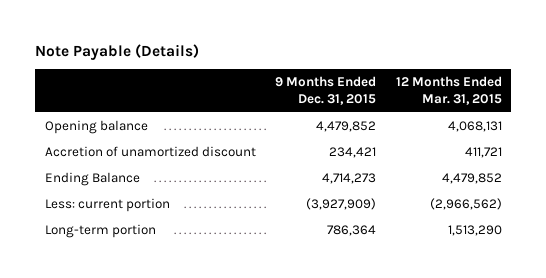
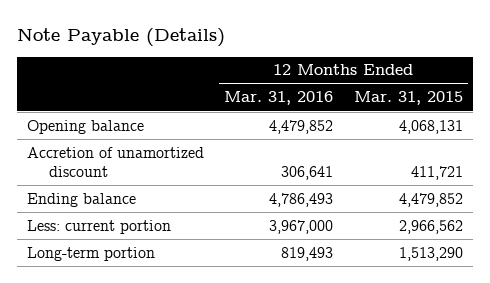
[275,75,377,105] 9 Months Ended Dec. 31, 2015 -> none
none -> [224,91,334,106] Mar. 31, 2016
[44,172,140,187] Ending Balance -> [27,192,137,207] Ending balance
[429,198,502,211] (2,966,562) -> [398,219,463,234] 2,966,562

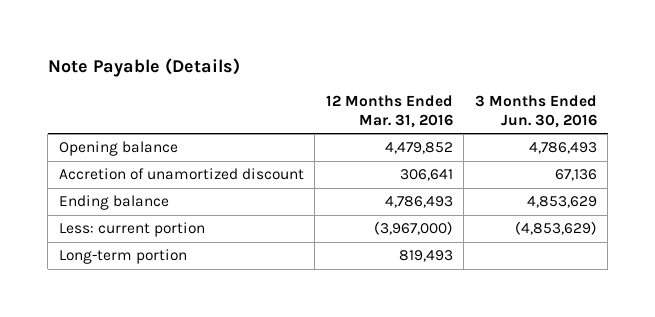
[353,91,463,106] Mar. 31, 2015 -> none
none -> [474,94,597,128] 3 Months Ended Jun. 30, 2016
[269,219,334,234] 3,967,000 -> [373,221,453,236] (3,967,000)

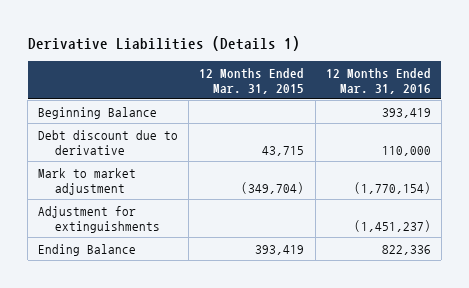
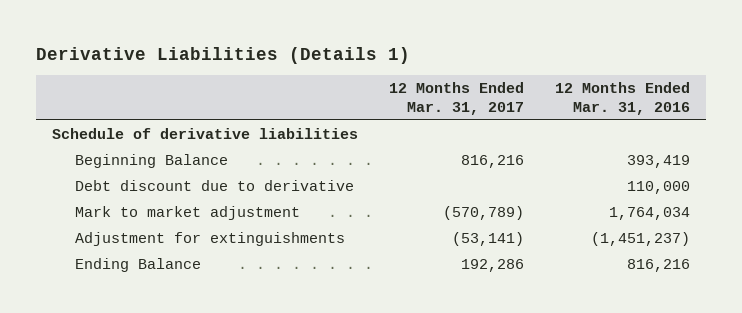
[199,67,305,94] 12 Months Ended Mar. 31, 2015 -> none
none -> [388,82,524,115] 12 Months Ended Mar. 31, 2017
none -> [51,128,358,140] Schedule of derivative liabilities
[353,181,431,194] (1,770,154) -> [608,207,690,221] 1,764,034
[381,244,431,255] 822,336 -> [626,259,690,273] 816,216

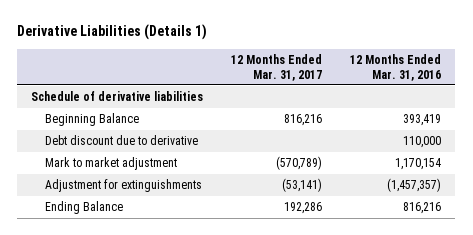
[608,207,690,221] 1,764,034 -> [395,158,442,171] 1,170,154
[590,232,690,247] (1,451,237) -> [387,178,442,193] (1,457,357)

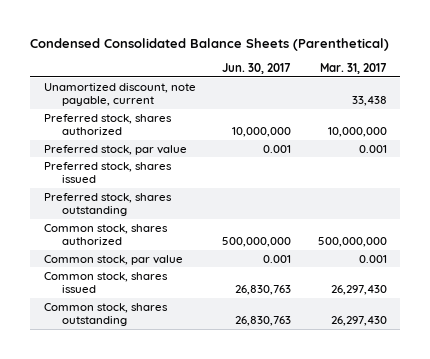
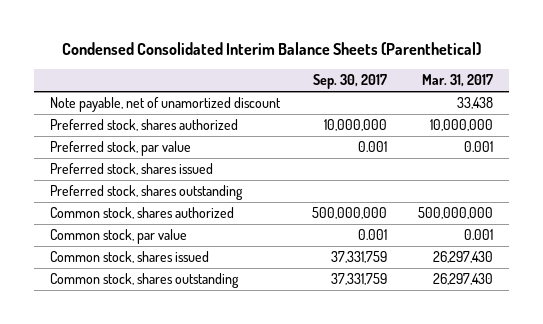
[30,38,390,52] Condensed Consolidated Balance Sheets (Parenthetical) -> [61,42,481,56] Condensed Consolidated Interim Balance Sheets (Parenthetical)
[222,63,292,75] Jun. 30, 2017 -> none
none -> [312,74,387,90] Sep. 30, 2017
[43,82,196,107] Unamortized discount, note payable, current -> [49,96,281,112] Note payable, net of unamortized discount

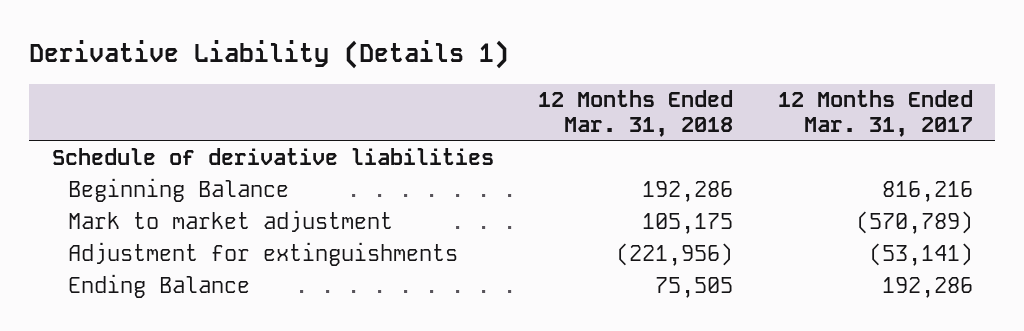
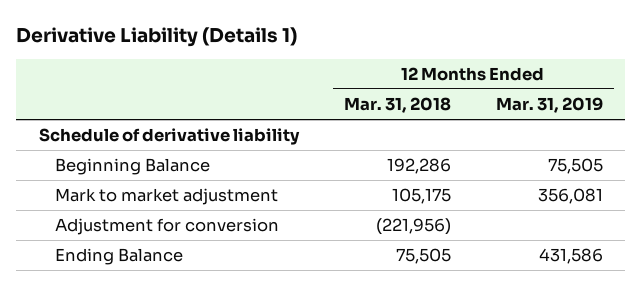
[777,90,973,138] 12 Months Ended Mar. 31, 2017 -> none
none -> [495,97,603,114] Mar. 31, 2019
[51,148,494,166] Schedule of derivative liabilities -> [38,128,300,146] Schedule of derivative liability
[68,242,459,267] Adjustment for extinguishments -> [55,218,280,236] Adjustment for conversion

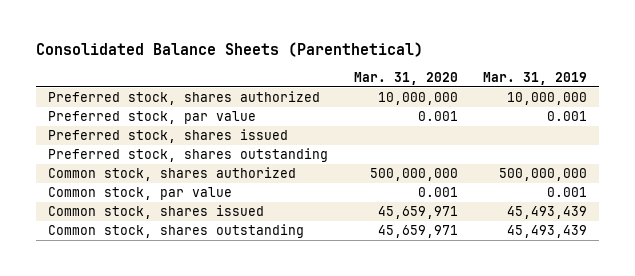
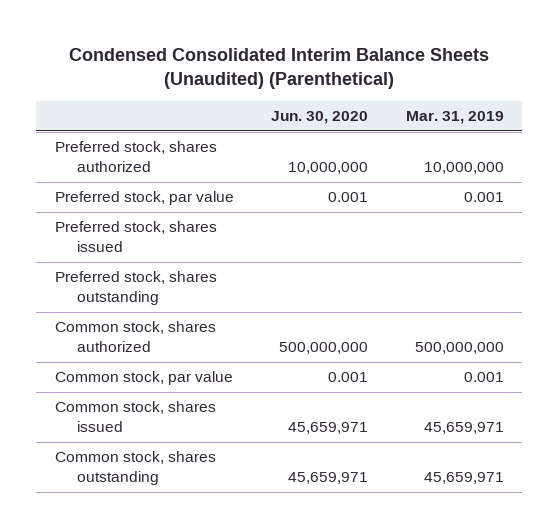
[35,42,423,58] Consolidated Balance Sheets (Parenthetical) -> [69,47,490,90] Condensed Consolidated Interim Balance Sheets (Unaudited) (Parenthetical)
[353,71,458,85] Mar. 31, 2020 -> none
none -> [271,111,369,125] Jun. 30, 2020
[506,206,587,220] 45,493,439 -> [423,422,504,435] 45,659,971
[506,225,587,239] 45,493,439 -> [423,472,504,485] 45,659,971

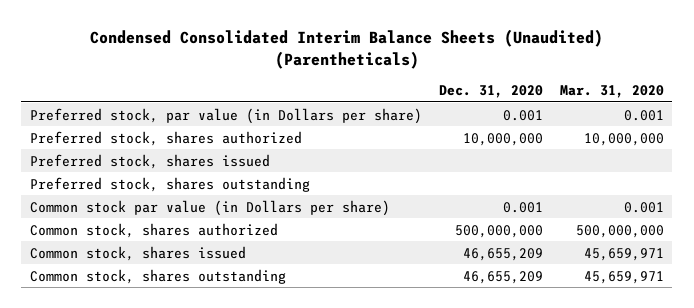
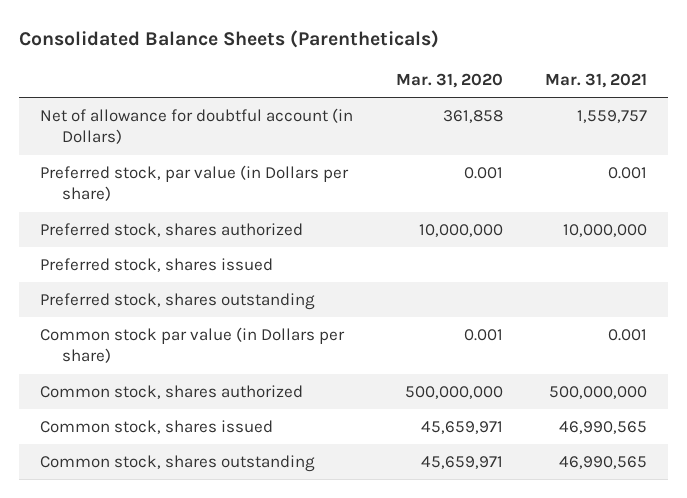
[89,29,603,69] Condensed Consolidated Interim Balance Sheets (Unaudited) (Parentheticals) -> [18,30,439,49] Consolidated Balance Sheets (Parentheticals)
[438,85,543,99] Dec. 31, 2020 -> none
none -> [545,73,648,89] Mar. 31, 2021
none -> [40,107,354,145] Net of allowance for doubtful account (in Dollars)

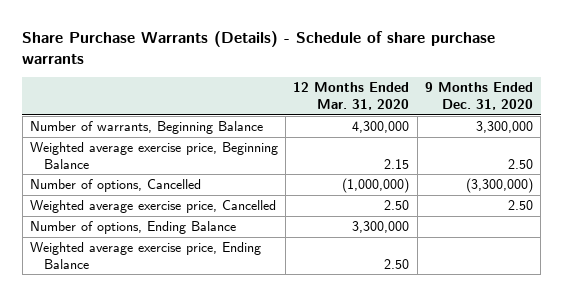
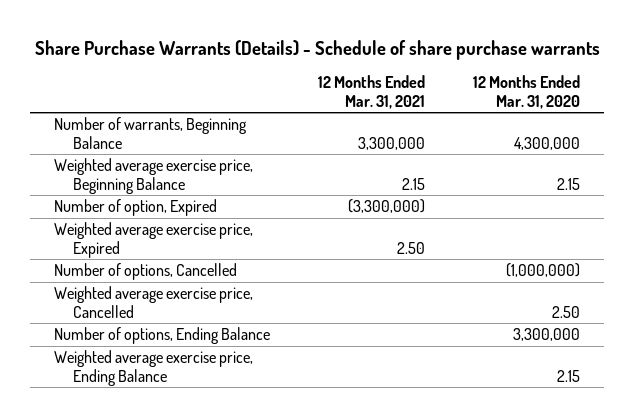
[425,82,534,110] 9 Months Ended Dec. 31, 2020 -> none
none -> [318,75,426,109] 12 Months Ended Mar. 31, 2021
none -> [53,199,217,217] Number of option, Expired
none -> [53,222,253,258] Weighted average exercise price, Expired
[384,258,410,269] 2.50 -> [557,369,581,382] 2.15

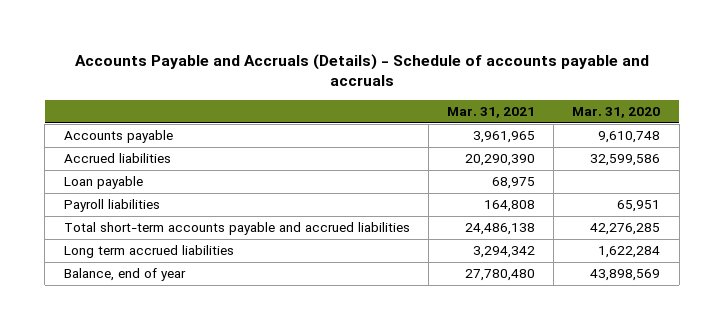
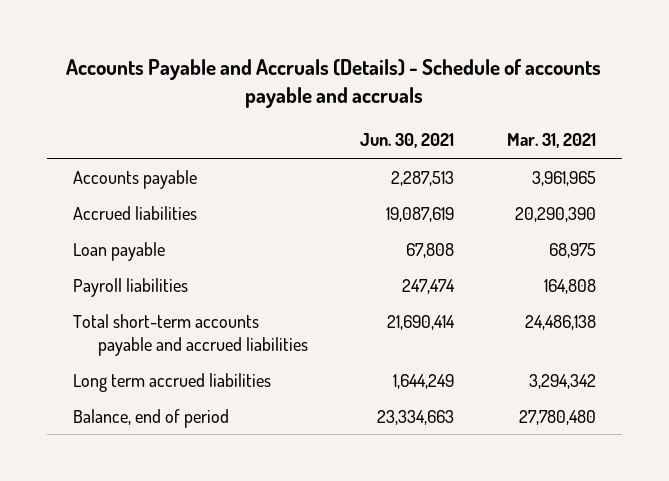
[572,106,661,118] Mar. 31, 2020 -> none
none -> [360,133,455,149] Jun. 30, 2021
[63,268,186,282] Balance, end of year -> [73,408,230,428] Balance, end of period

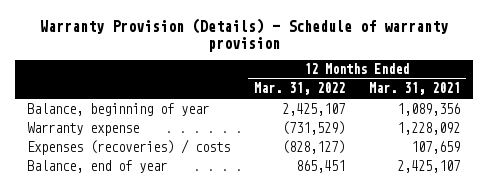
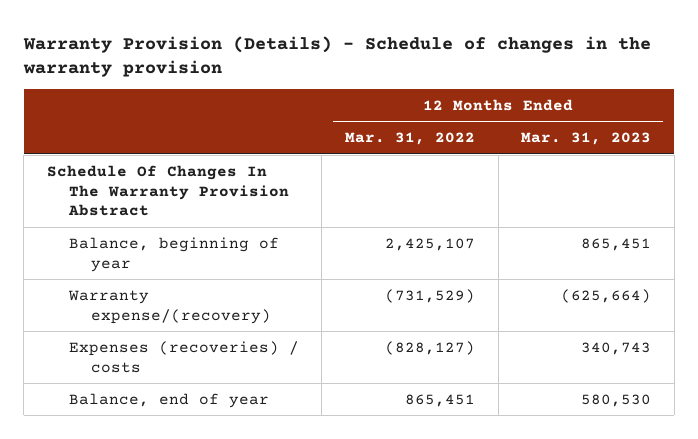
[39,17,448,52] Warranty Provision (Details) - Schedule of warranty provision -> [22,35,651,78] Warranty Provision (Details) - Schedule of changes in the warranty provision
[369,82,461,96] Mar. 31, 2021 -> none
none -> [521,132,652,146] Mar. 31, 2023
none -> [46,164,289,217] Schedule Of Changes In The Warranty Provision Abstract
[27,121,140,136] Warranty expense -> [67,289,271,324] Warranty expense/(recovery)

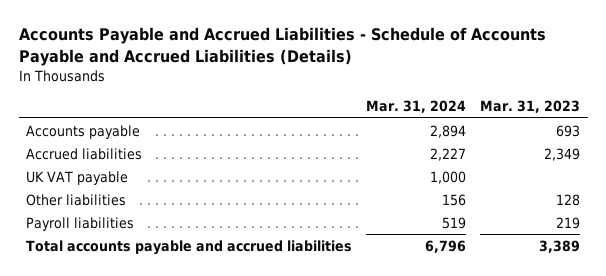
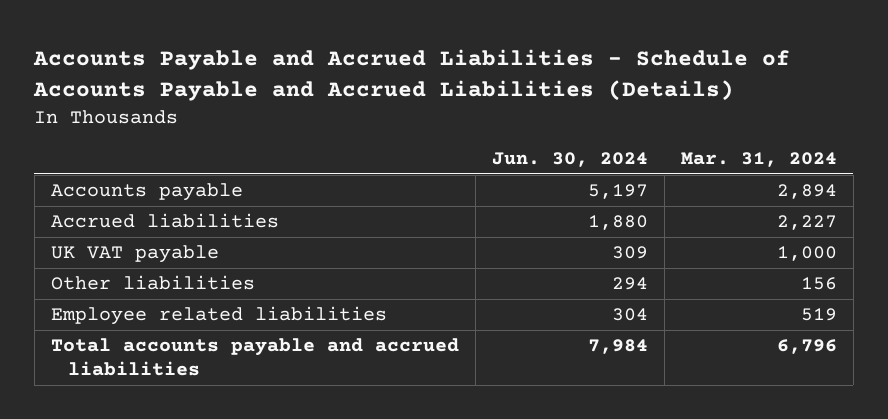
[480,100,581,114] Mar. 31, 2023 -> none
none -> [491,151,648,167] Jun. 30, 2024
[25,216,134,231] Payroll liabilities -> [50,306,387,326] Employee related liabilities

